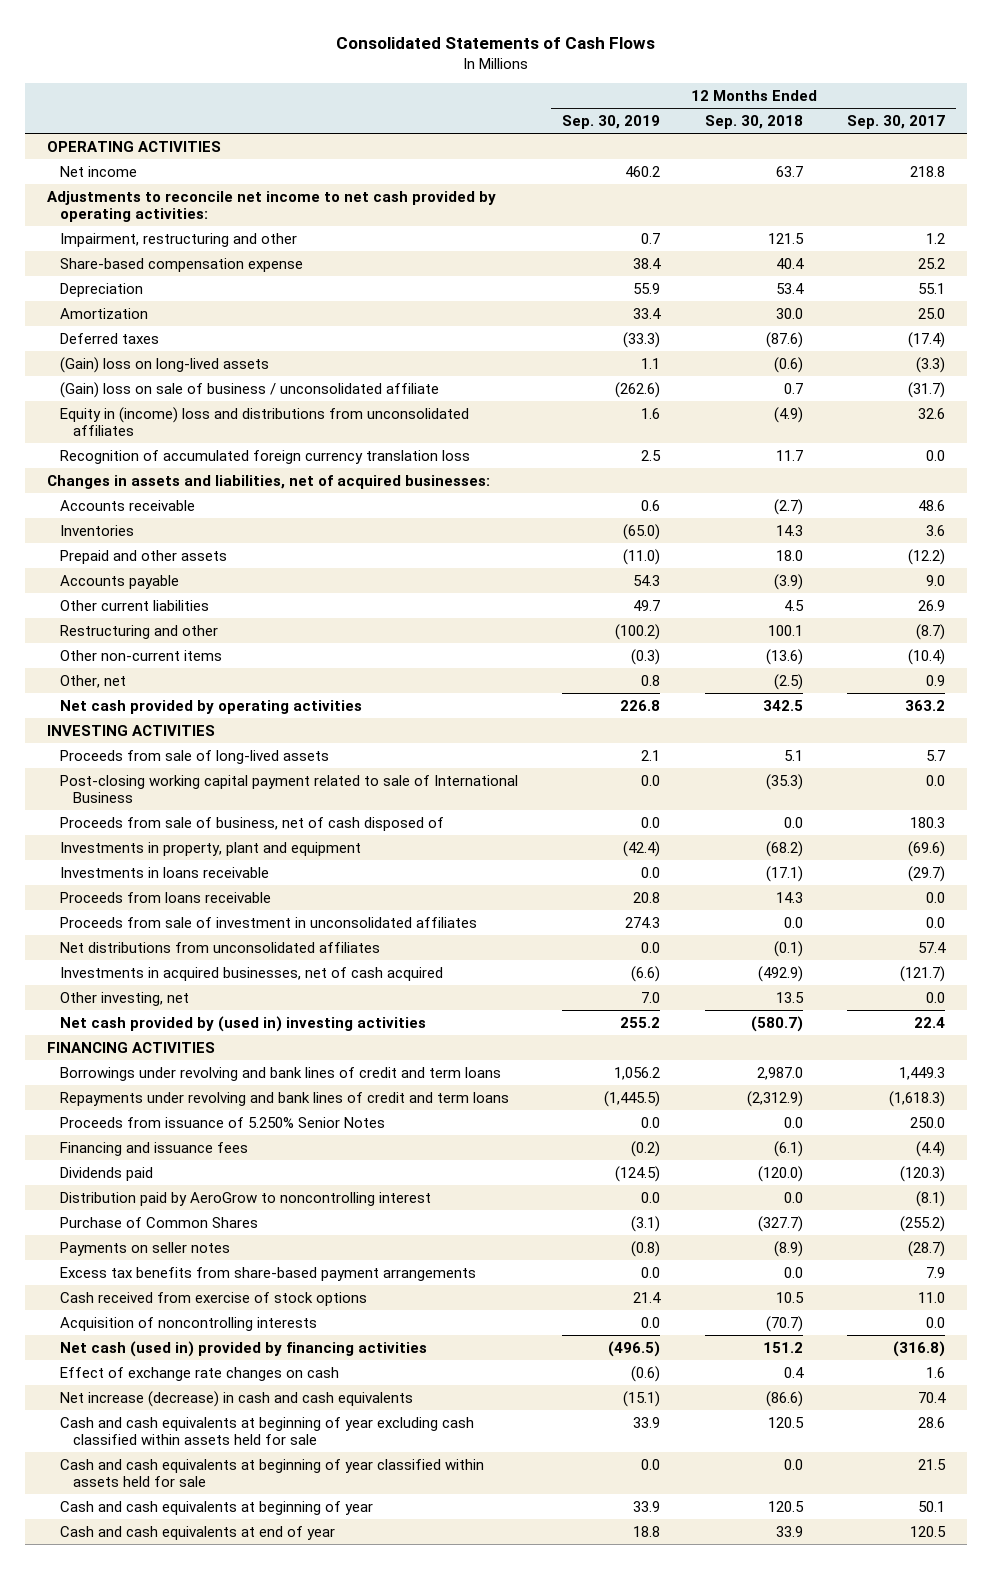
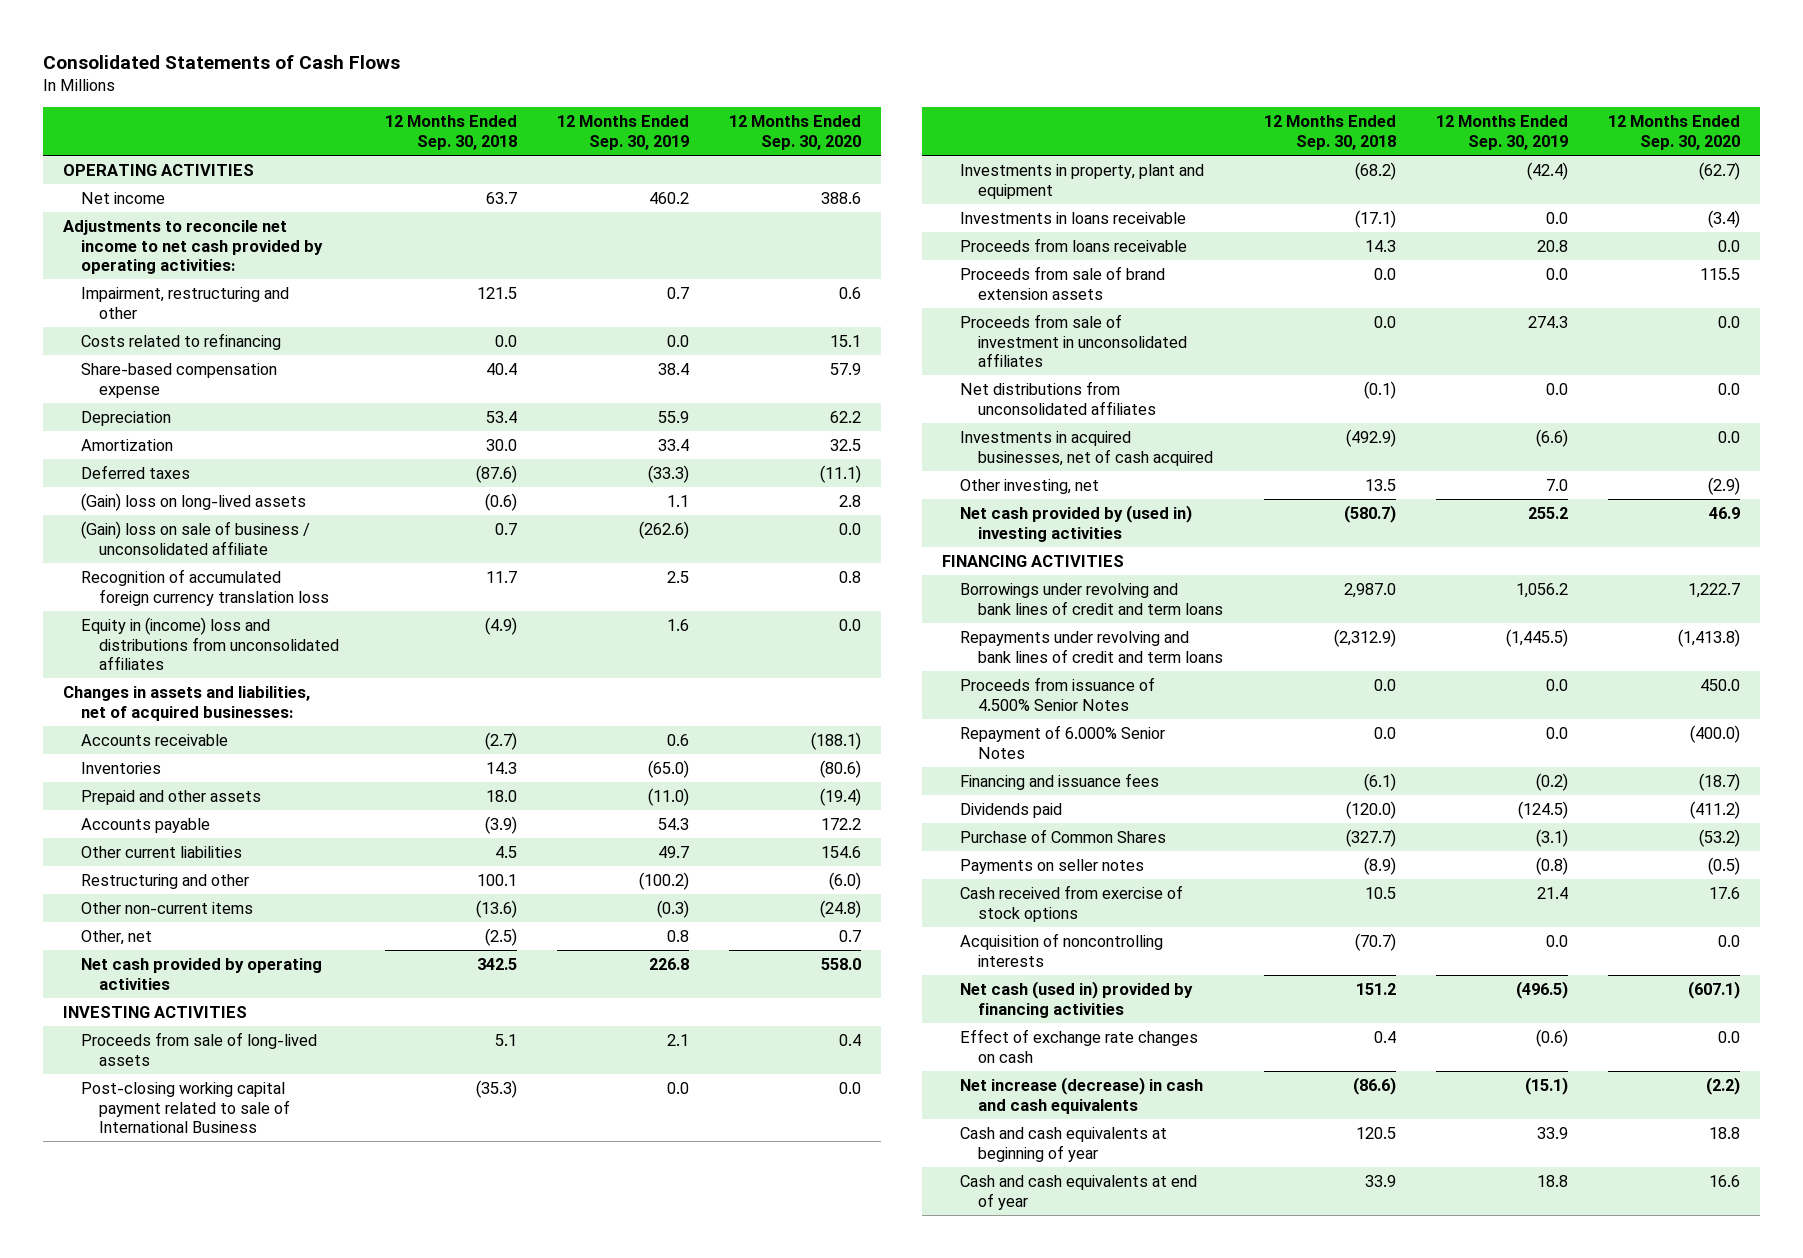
[846,115,945,130] Sep. 30, 2017 -> none
none -> [728,115,861,150] 12 Months Ended Sep. 30, 2020
none -> [81,333,282,351] Costs related to refinancing
[60,406,470,436] Equity in (income) loss and distributions from unconsolidated affiliates -> [81,617,340,671] Equity in (income) loss and distributions from unconsolidated affiliates
[60,816,445,831] Proceeds from sale of business, net of cash disposed of -> none
none -> [960,266,1166,300] Proceeds from sale of brand extension assets
[60,1116,386,1128] Proceeds from issuance of 5.250% Senior Notes -> [960,677,1156,711] Proceeds from issuance of 4.500% Senior Notes
none -> [960,725,1166,759] Repayment of 6.000% Senior Notes
[60,1191,432,1206] Distribution paid by AeroGrow to noncontrolling interest -> none
[60,1266,477,1281] Excess tax benefits from share-based payment arrangements -> none
[60,1416,475,1445] Cash and cash equivalents at beginning of year excluding cash classified within assets held for sale -> none
[60,1458,485,1487] Cash and cash equivalents at beginning of year classified within assets held for sale -> none

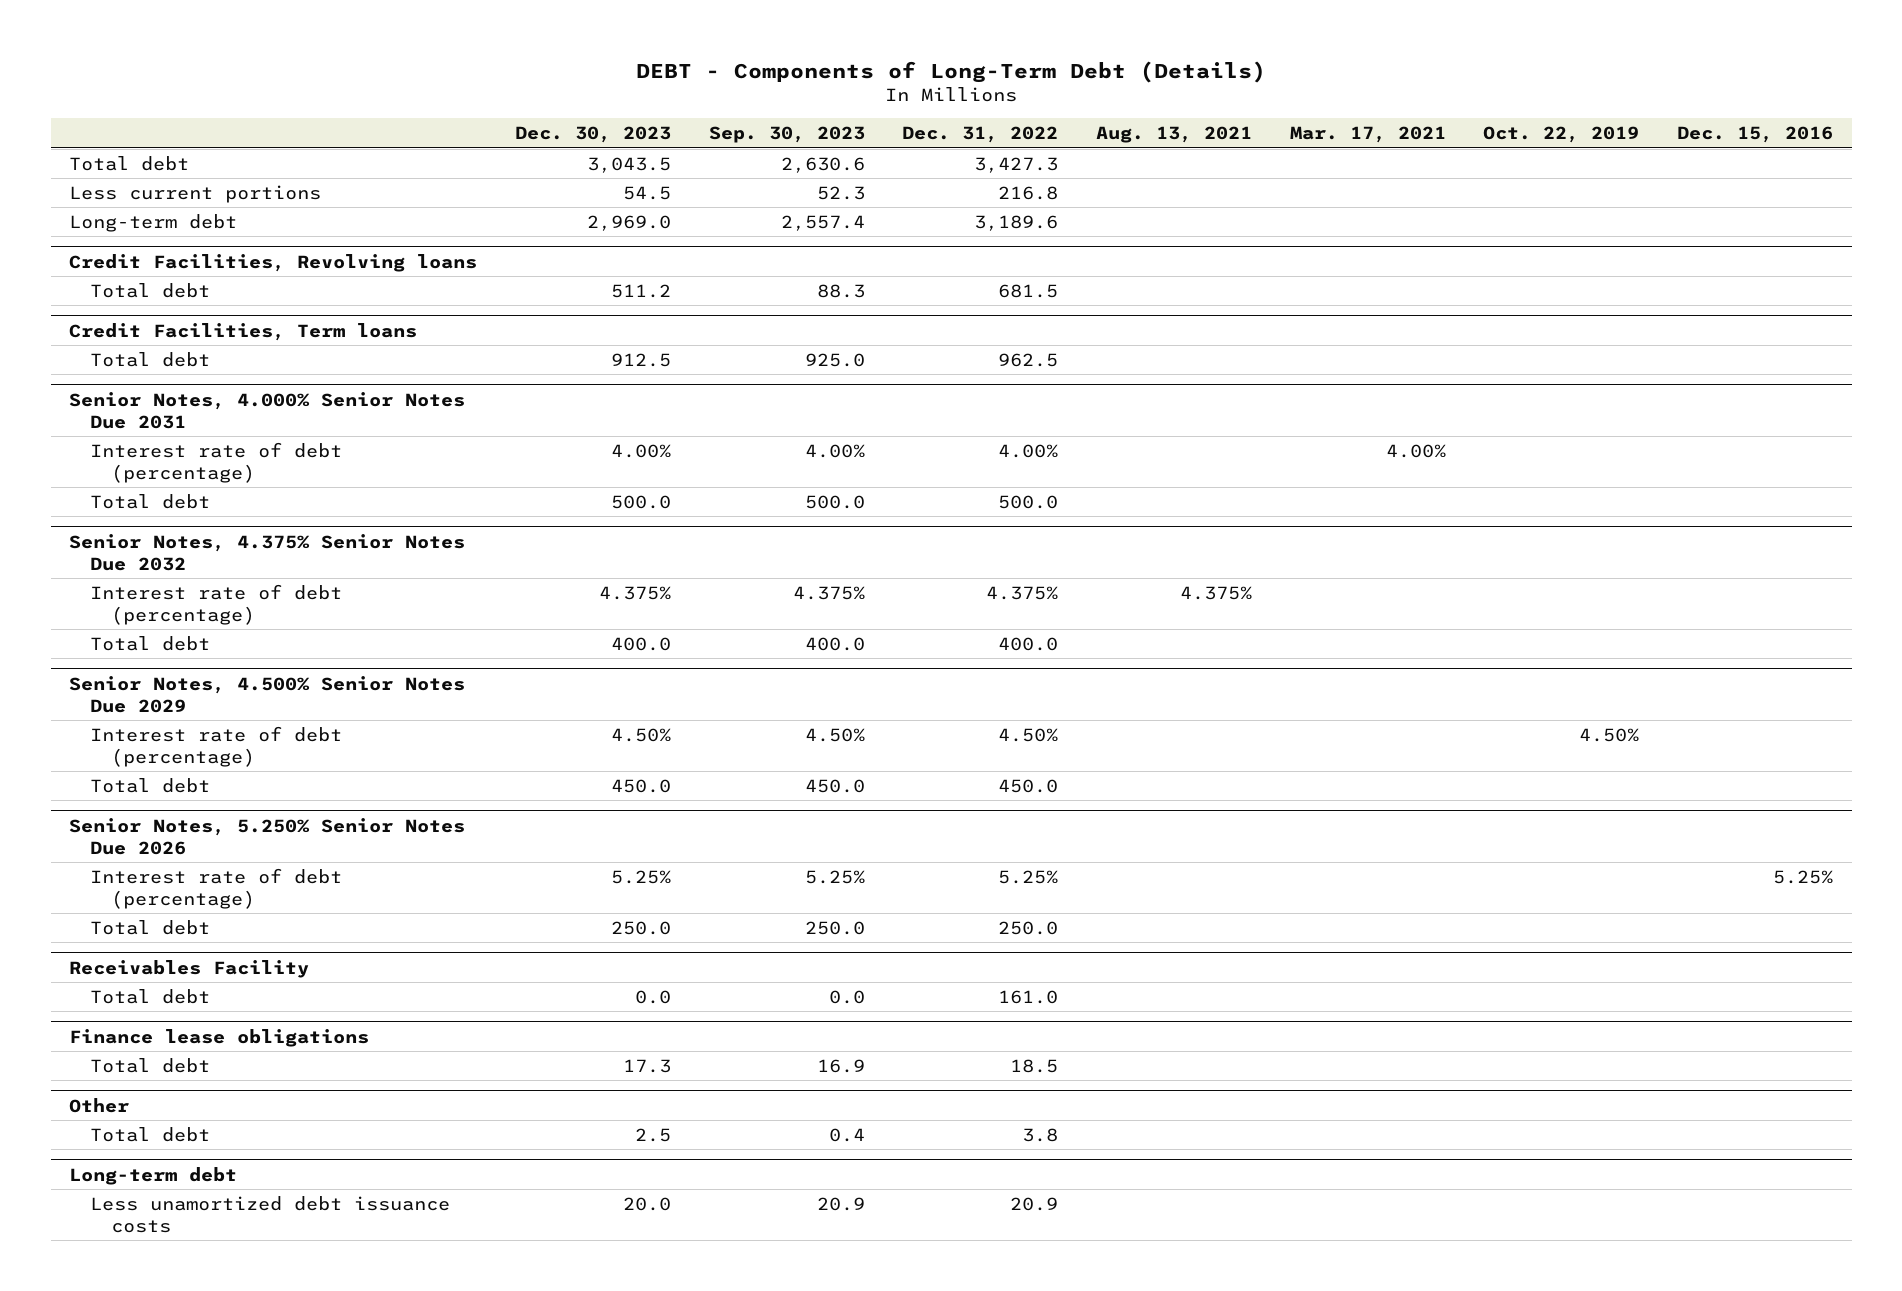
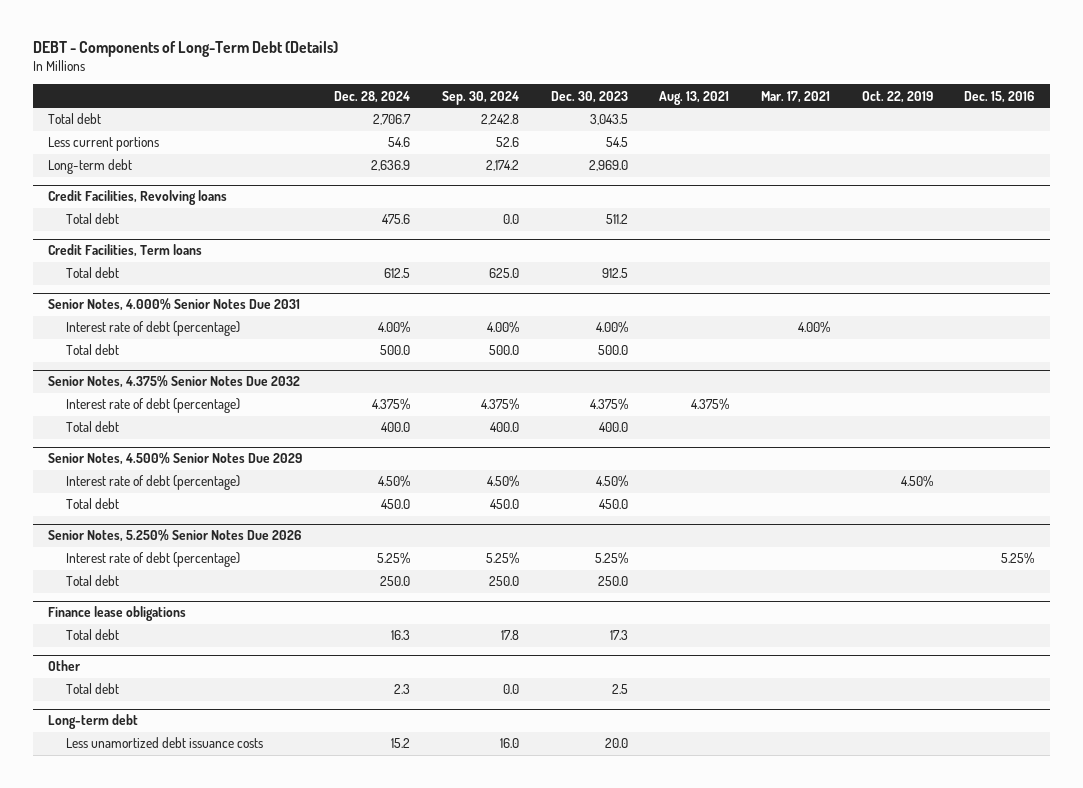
[708,126,865,144] Sep. 30, 2023 -> none
[902,126,1059,144] Dec. 31, 2022 -> none
none -> [334,90,411,103] Dec. 28, 2024
none -> [441,90,519,105] Sep. 30, 2024
[69,959,310,978] Receivables Facility -> none
[90,988,211,1004] Total debt -> none

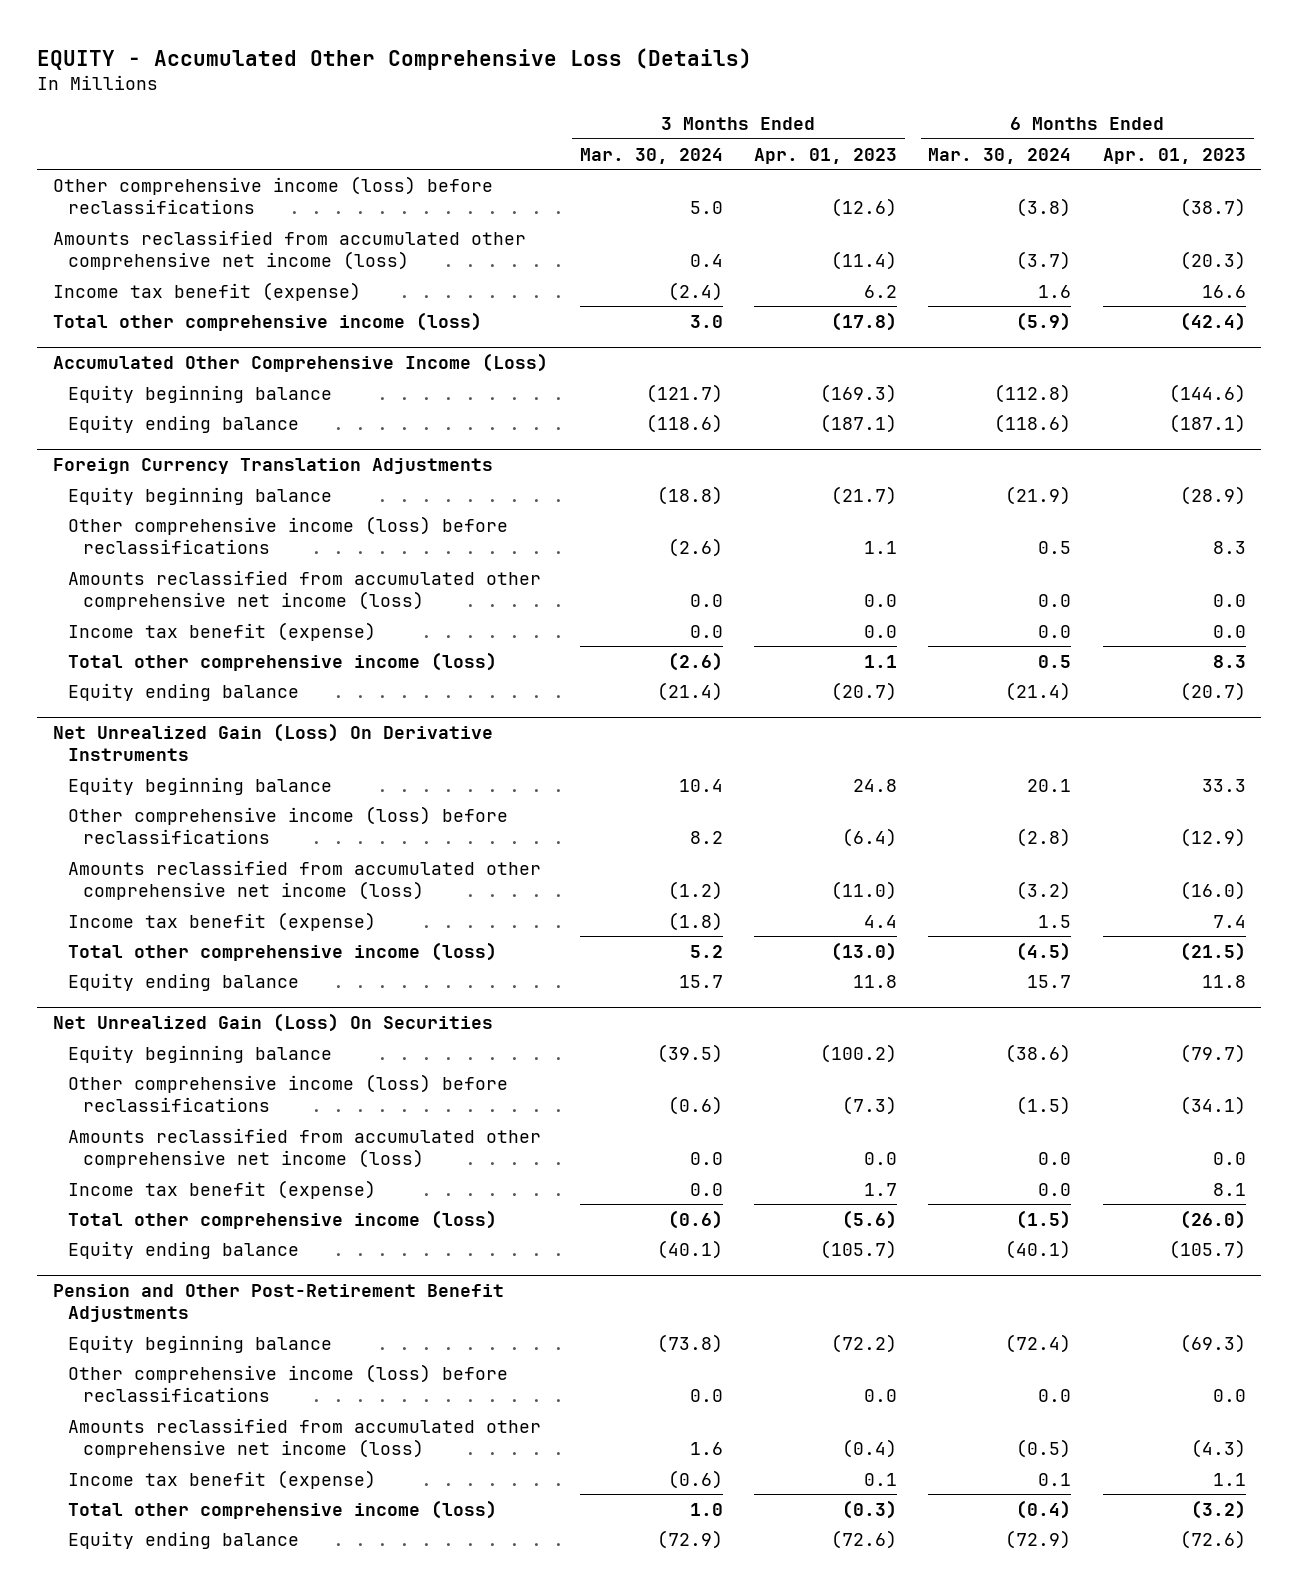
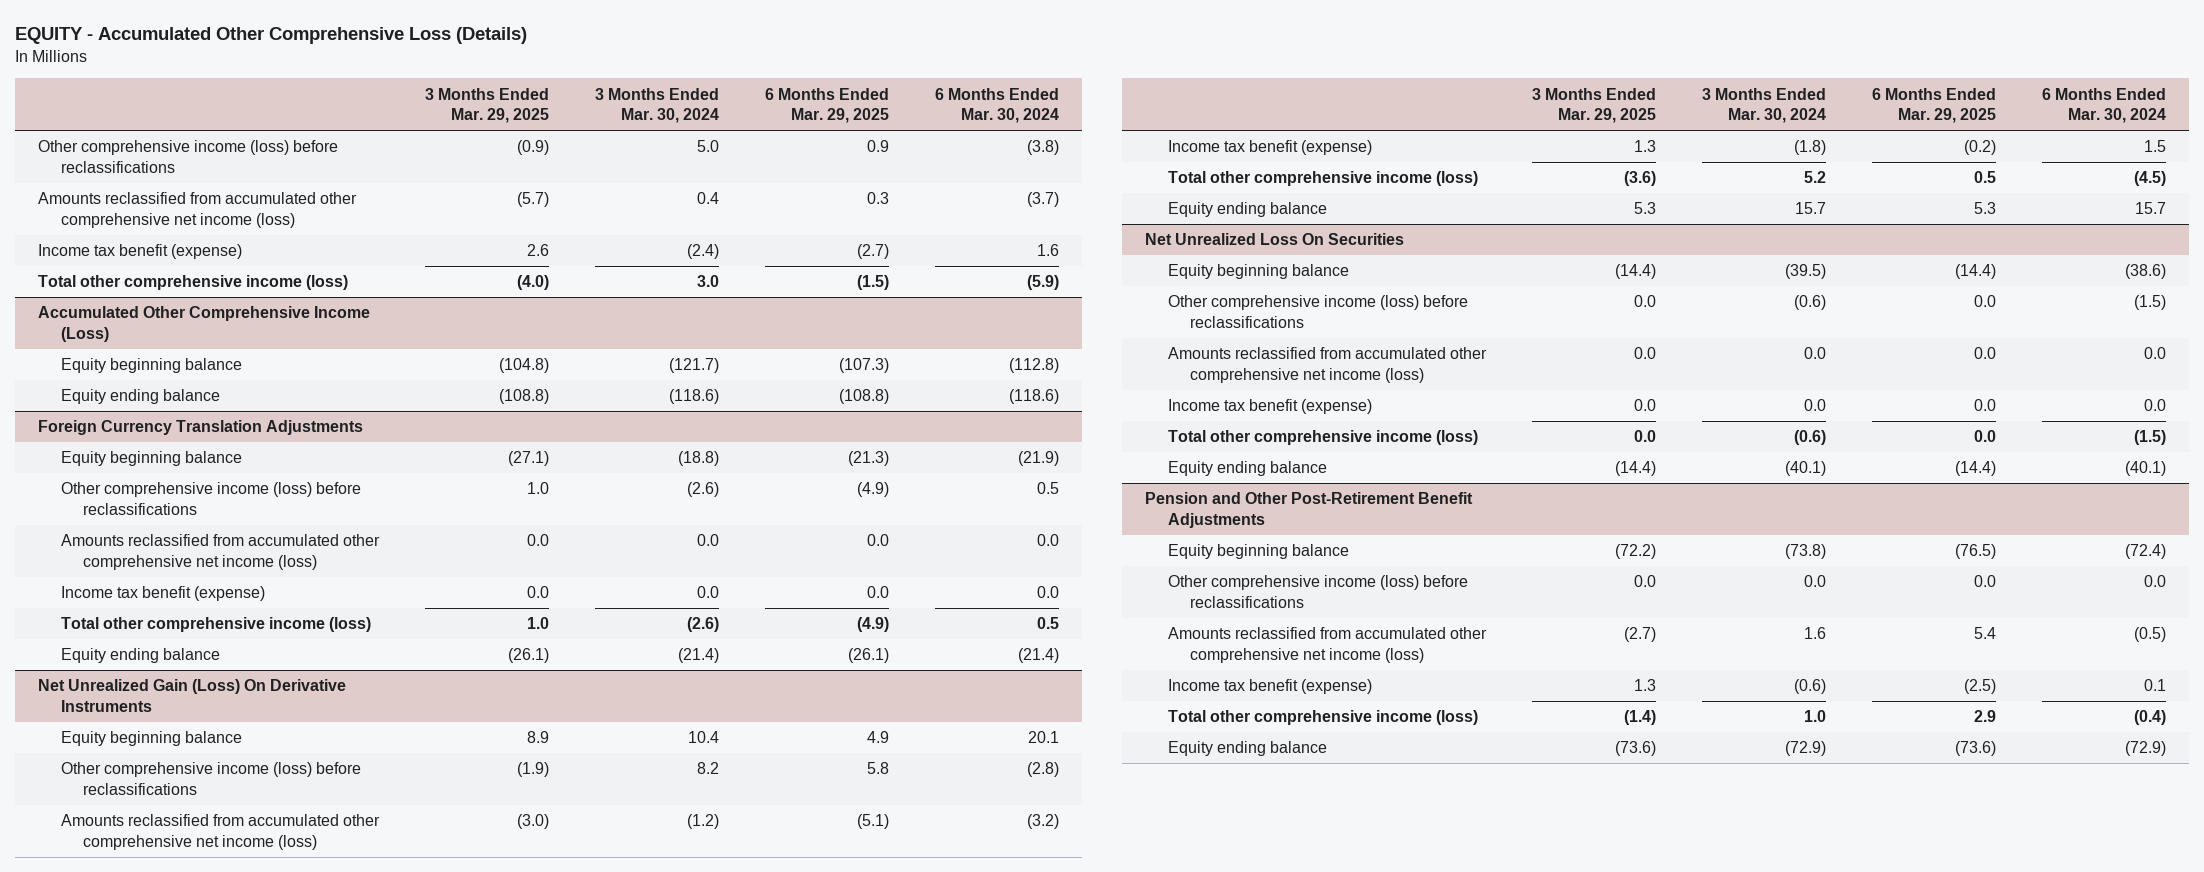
[753,147,897,164] Apr. 01, 2023 -> none
[1102,147,1246,164] Apr. 01, 2023 -> none
none -> [424,87,549,123] 3 Months Ended Mar. 29, 2025
none -> [764,87,889,123] 6 Months Ended Mar. 29, 2025
[53,1013,494,1033] Net Unrealized Gain (Loss) On Securities -> [1145,233,1405,246] Net Unrealized Loss On Securities

